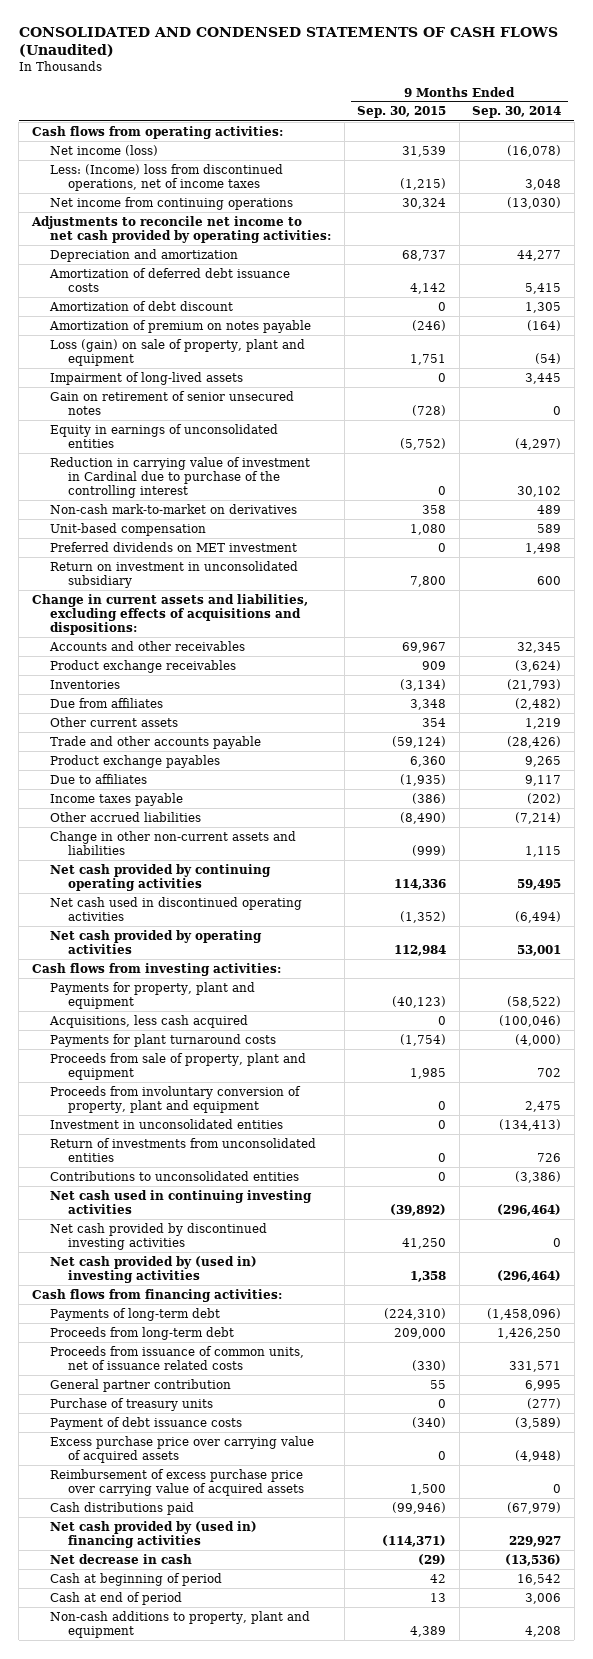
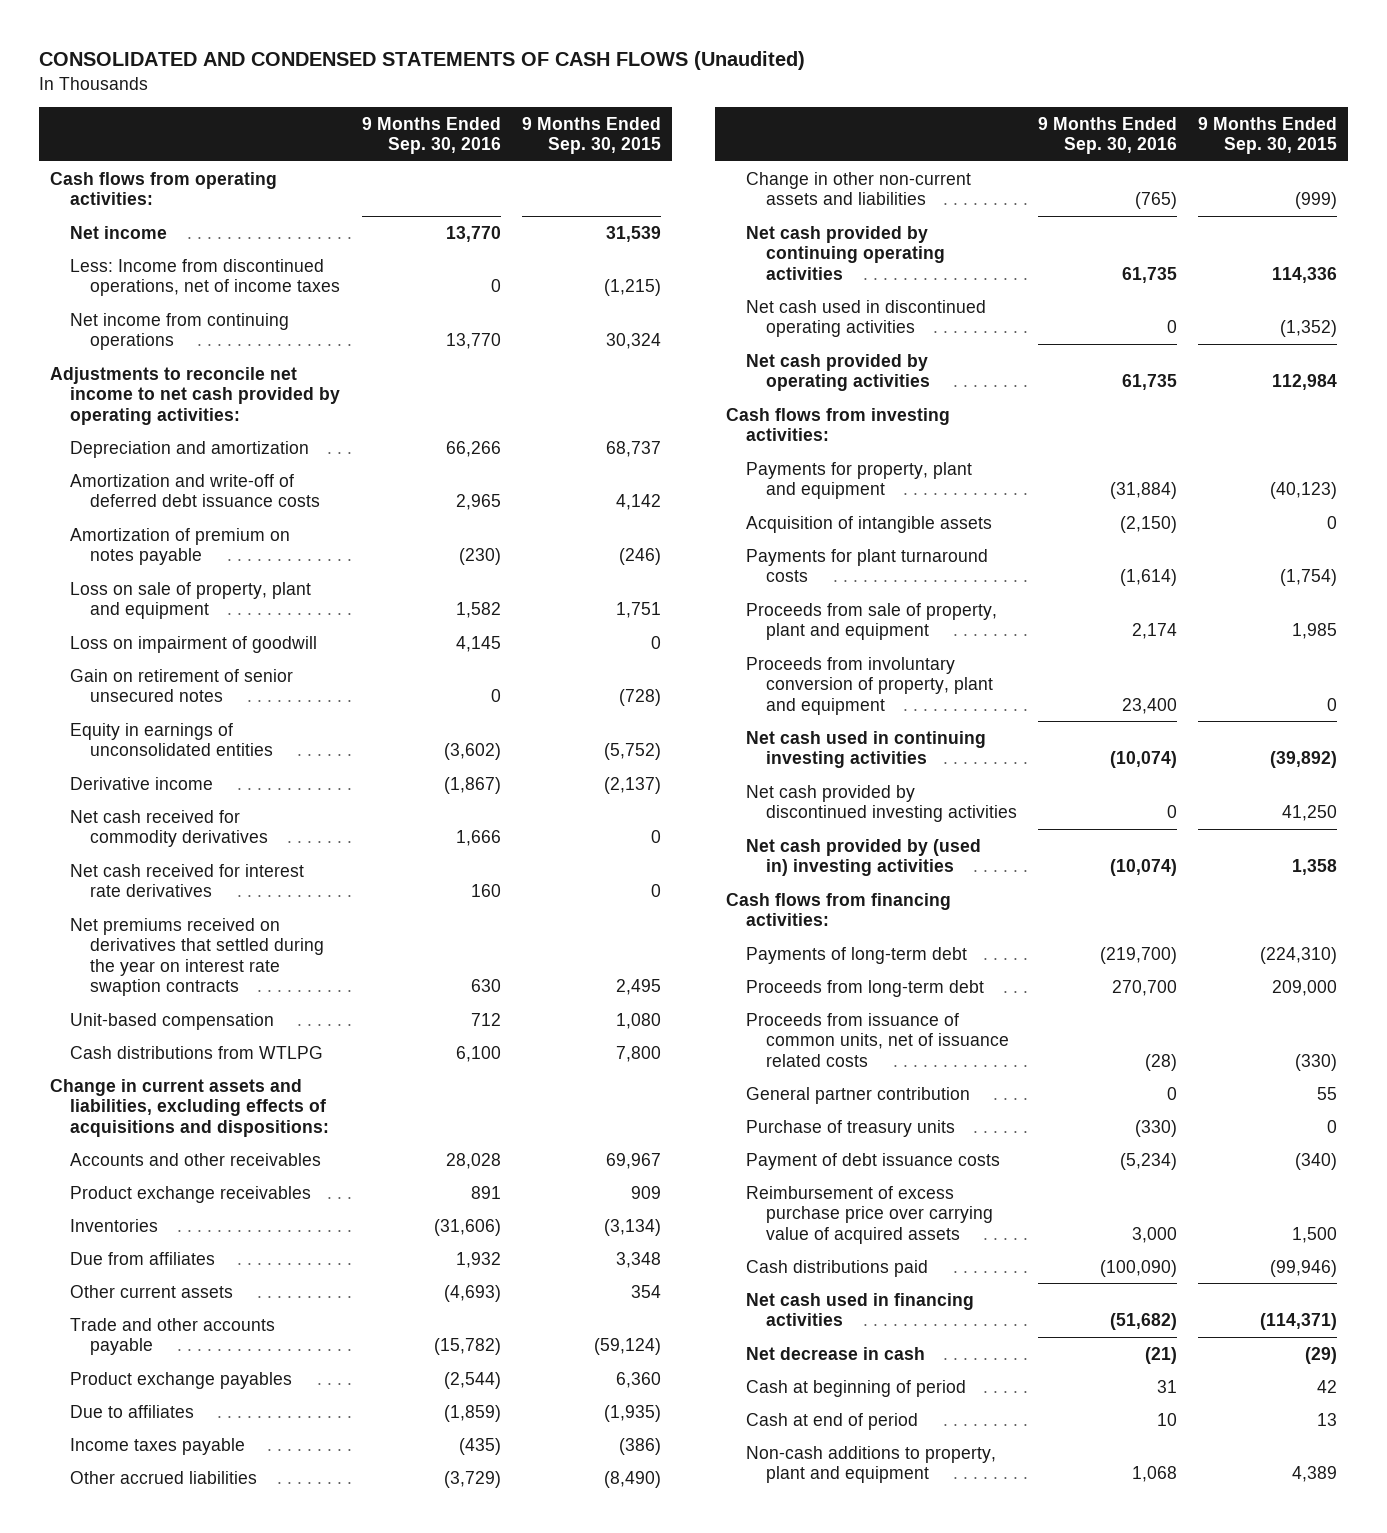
[472,106,562,119] Sep. 30, 2014 -> none
none -> [362,116,502,155] 9 Months Ended Sep. 30, 2016
[49,144,158,156] Net income (loss) -> [70,225,168,239] Net income
[49,163,283,191] Less: (Income) loss from discontinued operations, net of income taxes -> [70,258,341,297] Less: Income from discontinued operations, net of income taxes
[48,300,233,311] Amortization of debt discount -> none
[48,267,290,292] Amortization of deferred debt issuance costs -> [70,473,321,508] Amortization and write-off of deferred debt issuance costs
[49,371,243,385] Impairment of long-lived assets -> none
[49,338,305,366] Loss (gain) on sale of property, plant and equipment -> [70,581,312,620] Loss on sale of property, plant and equipment
none -> [70,635,318,653] Loss on impairment of goodwill
[49,456,310,498] Reduction in carrying value of investment in Cardinal due to purchase of the controlling interest -> none
[49,503,297,514] Non-cash mark-to-market on derivatives -> none
none -> [70,776,214,790] Derivative income
none -> [70,809,269,848] Net cash received for commodity derivatives
none -> [70,863,305,898] Net cash received for interest rate derivatives
none -> [70,917,325,997] Net premiums received on derivatives that settled during the year on interest rate swaption contracts
[49,541,297,552] Preferred dividends on MET investment -> none
[49,560,298,588] Return on investment in unconsolidated subsidiary -> [70,1045,324,1059] Cash distributions from WTLPG
[48,1014,248,1028] Acquisitions, less cash acquired -> none
none -> [746,515,993,533] Acquisition of intangible assets
[49,1118,283,1129] Investment in unconsolidated entities -> none
[49,1137,316,1162] Return of investments from unconsolidated entities -> none
[49,1170,299,1181] Contributions to unconsolidated entities -> none
[49,1435,314,1463] Excess purchase price over carrying value of acquired assets -> none
[49,1520,257,1548] Net cash provided by (used in) financing activities -> [746,1292,975,1327] Net cash used in financing activities

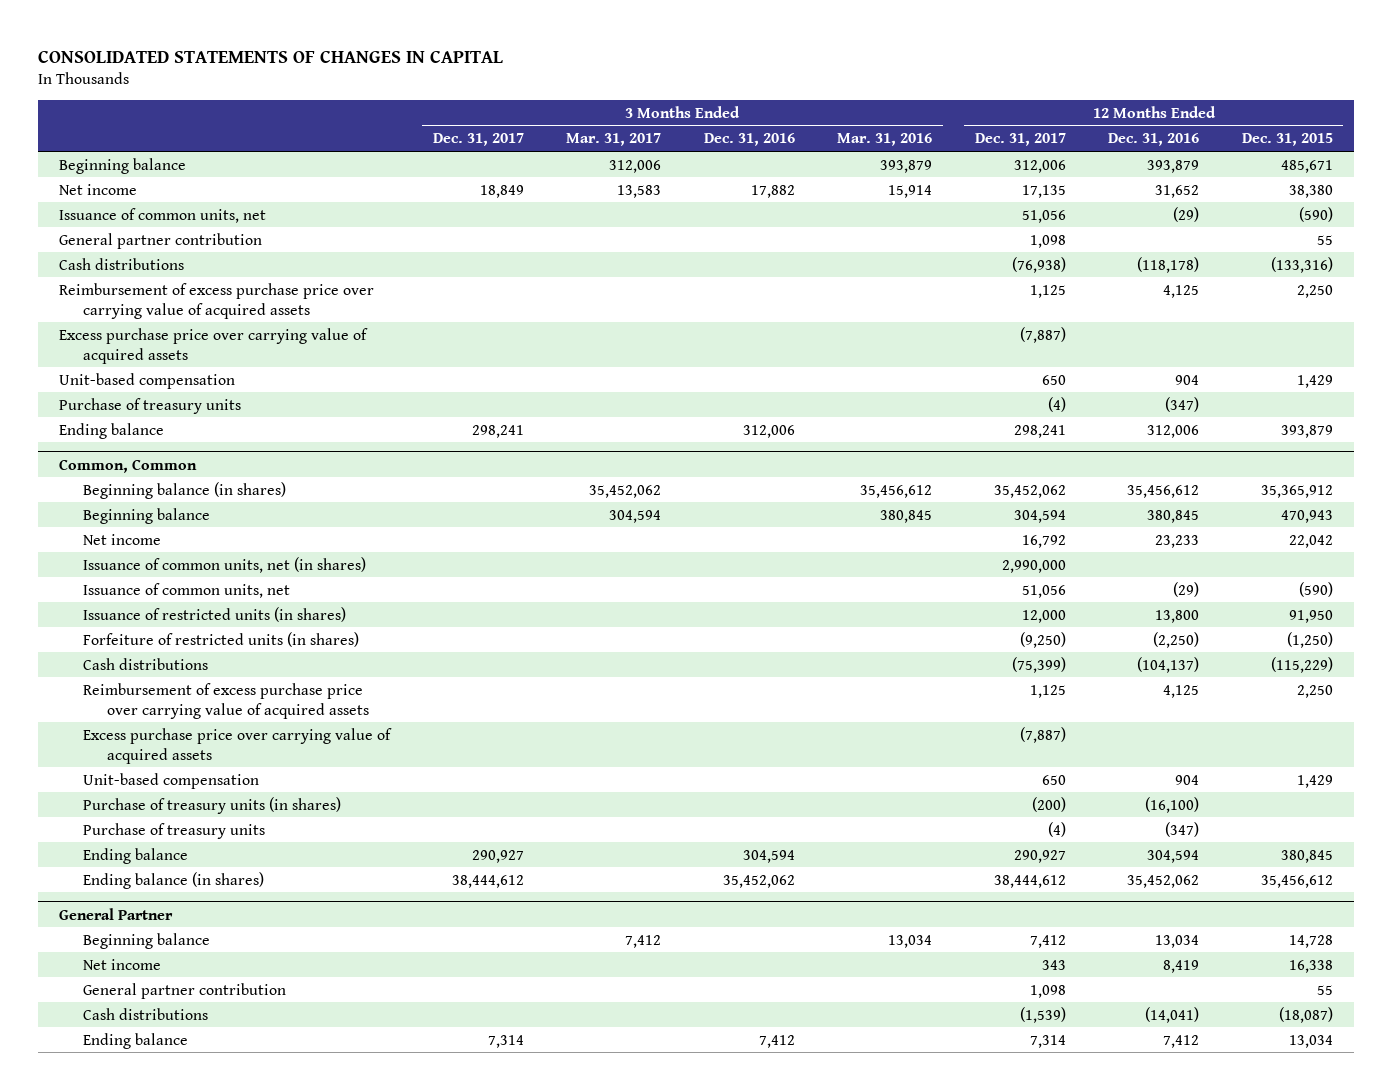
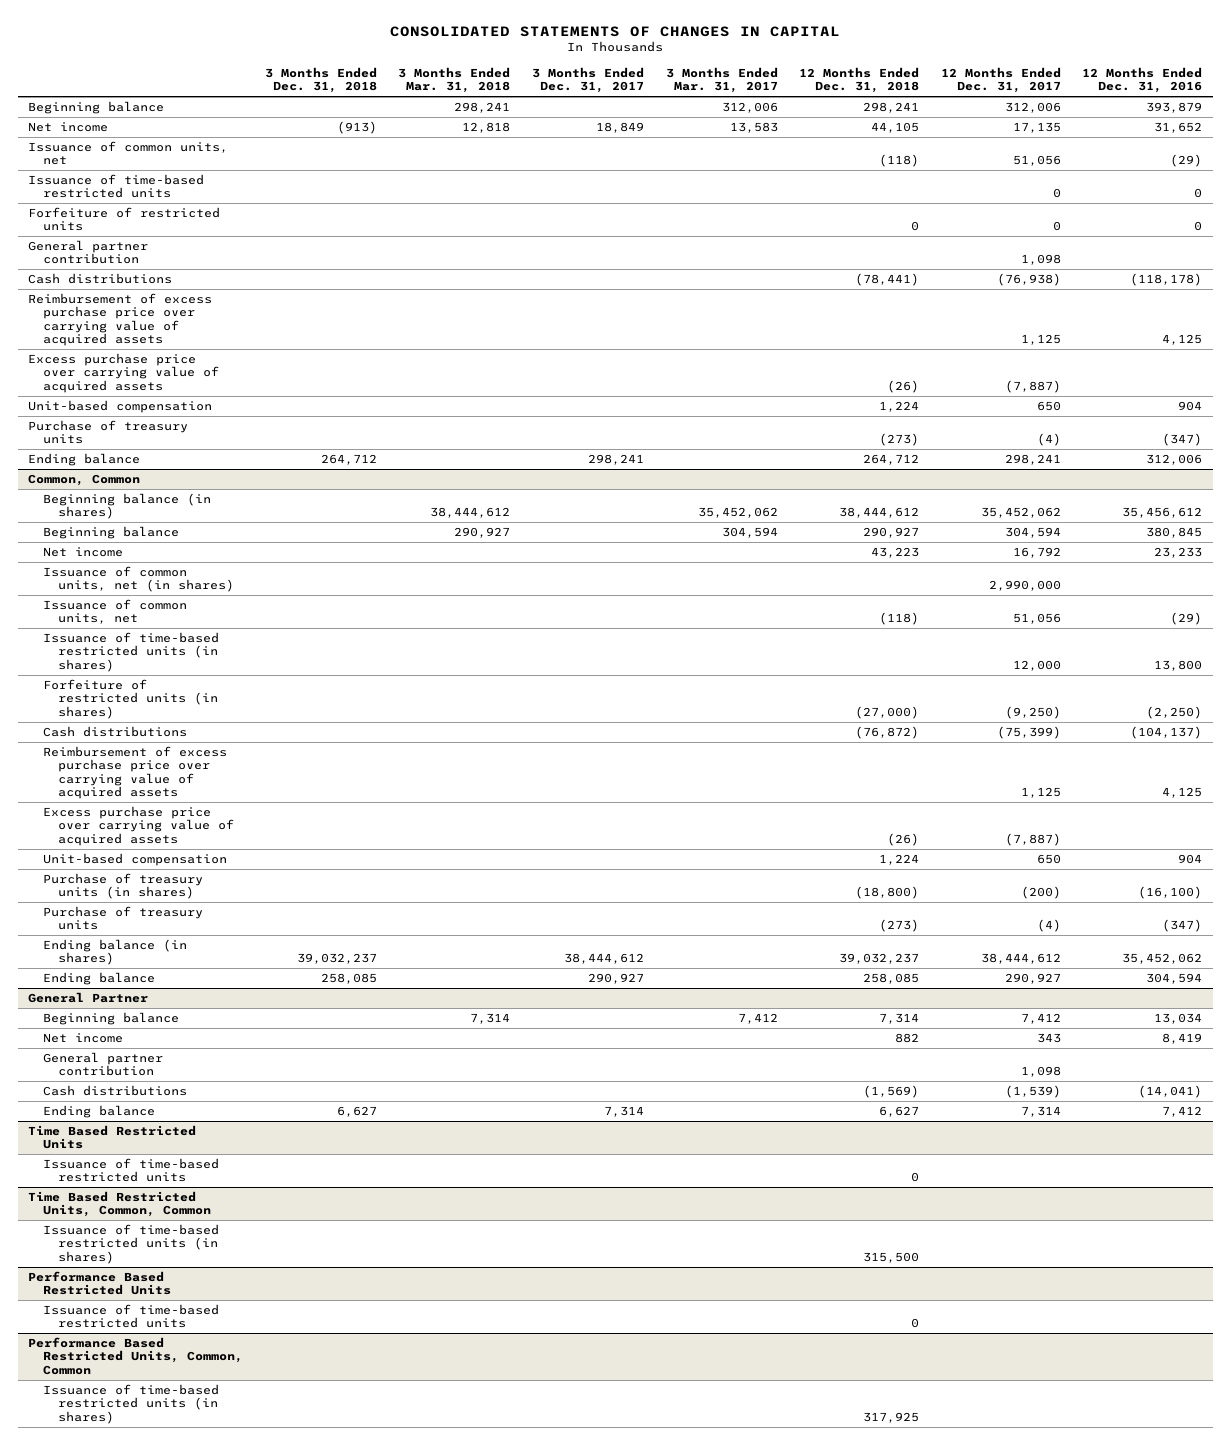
[703,133,795,147] Dec. 31, 2016 -> none
[837,133,933,147] Mar. 31, 2016 -> none
[1241,133,1333,147] Dec. 31, 2015 -> none
none -> [264,66,377,94] 3 Months Ended Dec. 31, 2018
none -> [398,66,511,94] 3 Months Ended Mar. 31, 2018
none -> [799,66,920,94] 12 Months Ended Dec. 31, 2018
none -> [28,173,205,199] Issuance of time-based restricted units
none -> [28,206,221,232] Forfeiture of restricted units
[83,606,347,622] Issuance of restricted units (in shares) -> [43,631,220,672] Issuance of time-based restricted units (in shares)
[83,847,189,864] Ending balance -> [43,971,156,985] Ending balance
none -> [28,1124,197,1150] Time Based Restricted Units
none -> [43,1157,220,1183] Issuance of time-based restricted units
none -> [28,1190,212,1218] Time Based Restricted Units, Common, Common
none -> [43,1223,220,1264] Issuance of time-based restricted units (in shares)
none -> [28,1270,172,1296] Performance Based Restricted Units
none -> [43,1303,220,1329] Issuance of time-based restricted units
none -> [28,1336,244,1375] Performance Based Restricted Units, Common, Common
none -> [43,1383,220,1424] Issuance of time-based restricted units (in shares)

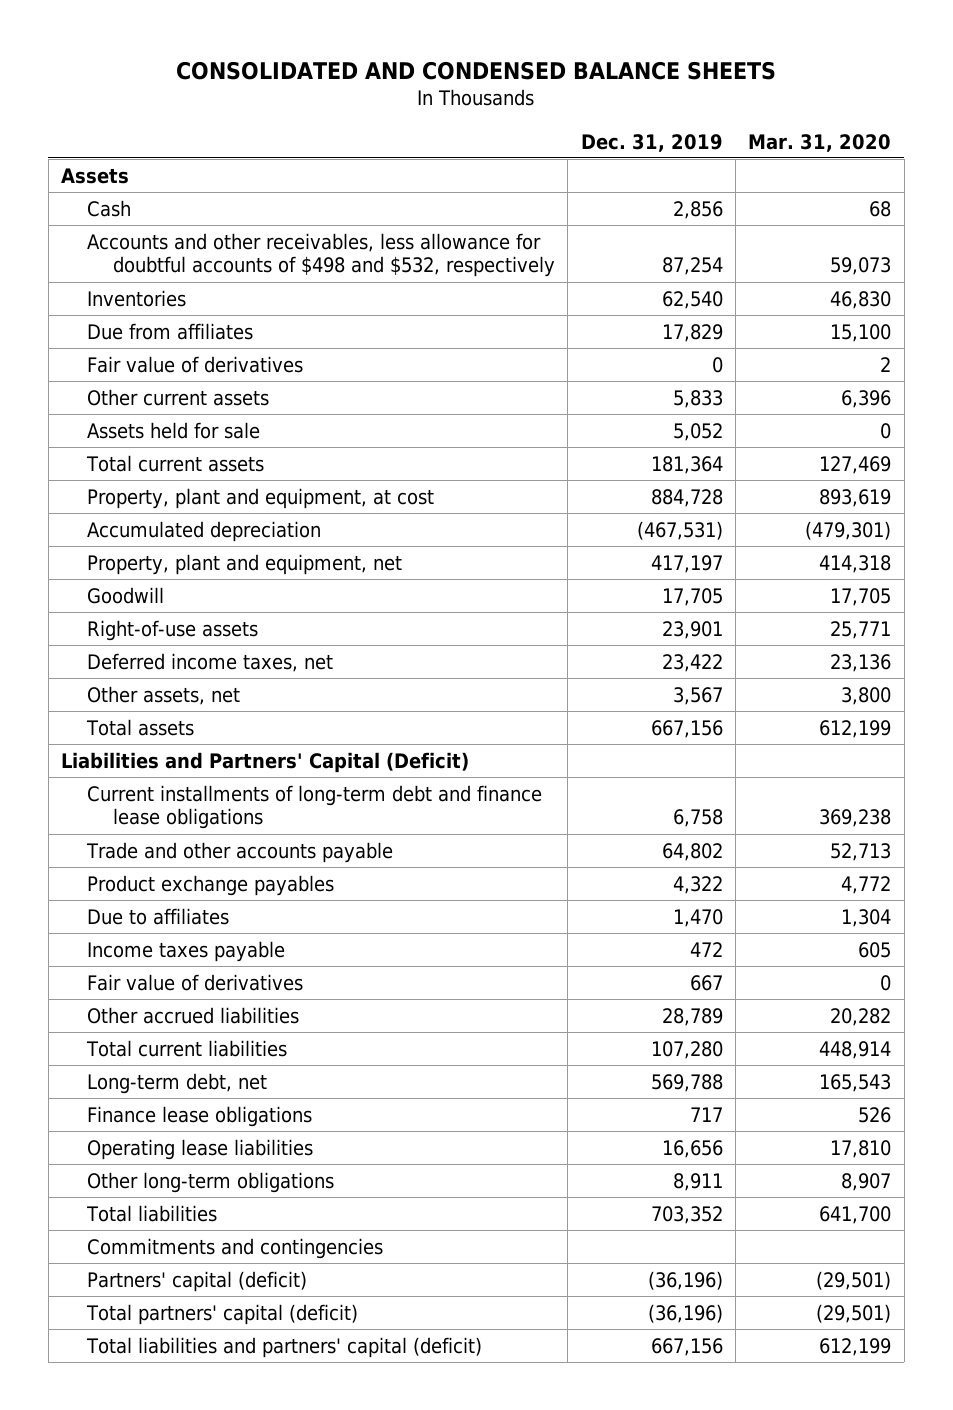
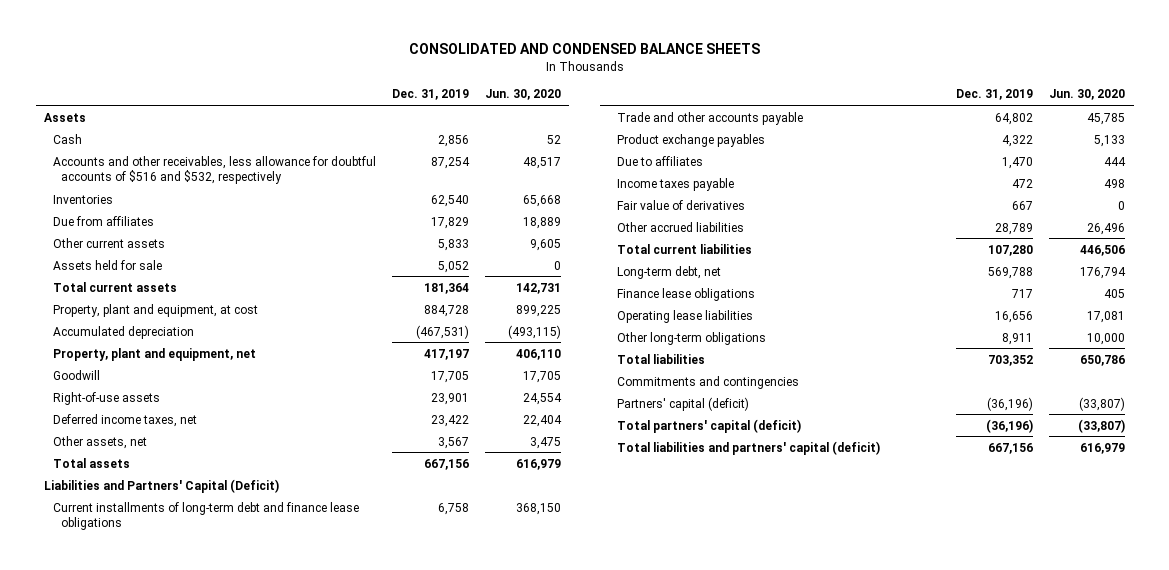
[748,133,892,152] Mar. 31, 2020 -> none
none -> [485,89,562,101] Jun. 30, 2020
[87,232,555,278] Accounts and other receivables, less allowance for doubtful accounts of $498 and $532, respectively -> [52,155,376,185] Accounts and other receivables, less allowance for doubtful accounts of $516 and $532, respectively
[87,355,304,373] Fair value of derivatives -> none

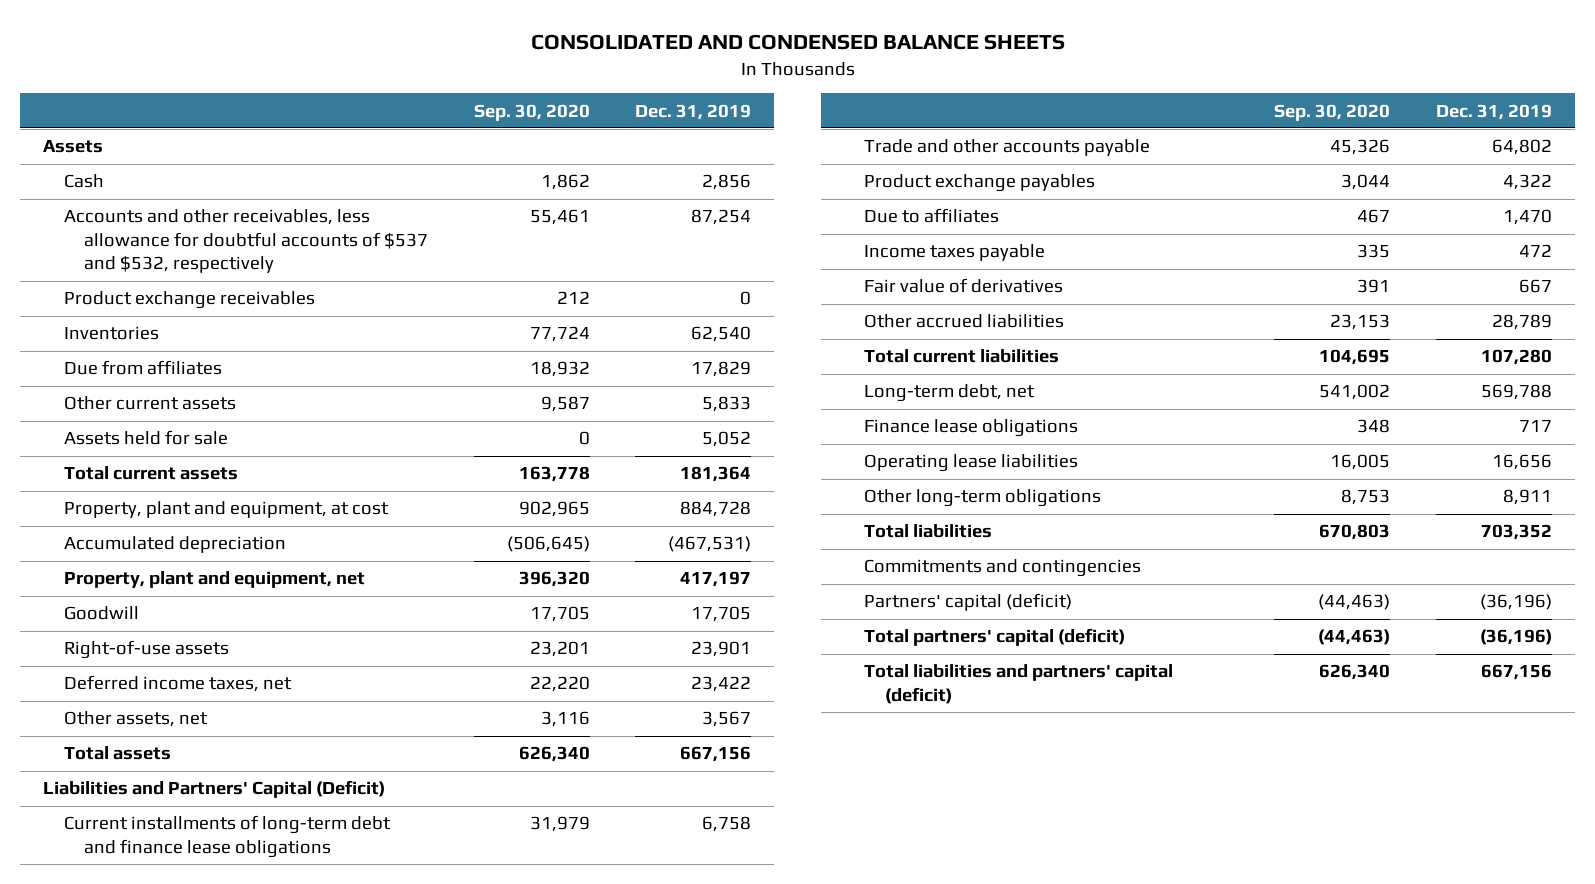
[485,89,562,101] Jun. 30, 2020 -> none
none -> [473,103,590,121] Sep. 30, 2020
[52,155,376,185] Accounts and other receivables, less allowance for doubtful accounts of $516 and $532, respectively -> [63,209,429,274] Accounts and other receivables, less allowance for doubtful accounts of $537 and $532, respectively
none -> [63,291,315,310] Product exchange receivables

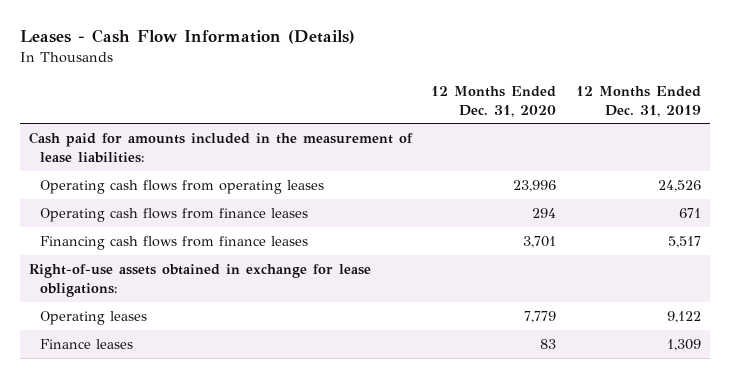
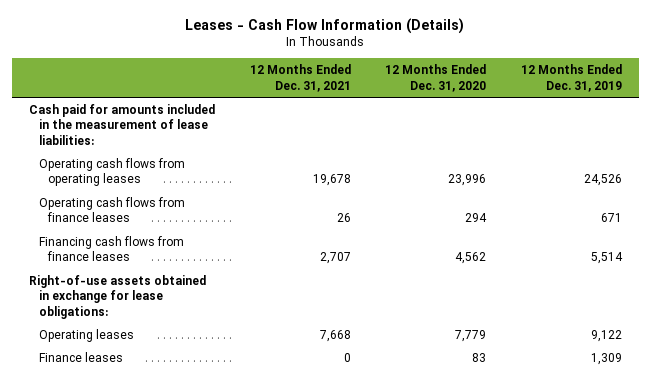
none -> [249,64,351,92] 12 Months Ended Dec. 31, 2021
[523,235,557,248] 3,701 -> [455,252,487,265] 4,562
[667,235,701,248] 5,517 -> [590,252,623,265] 5,514

